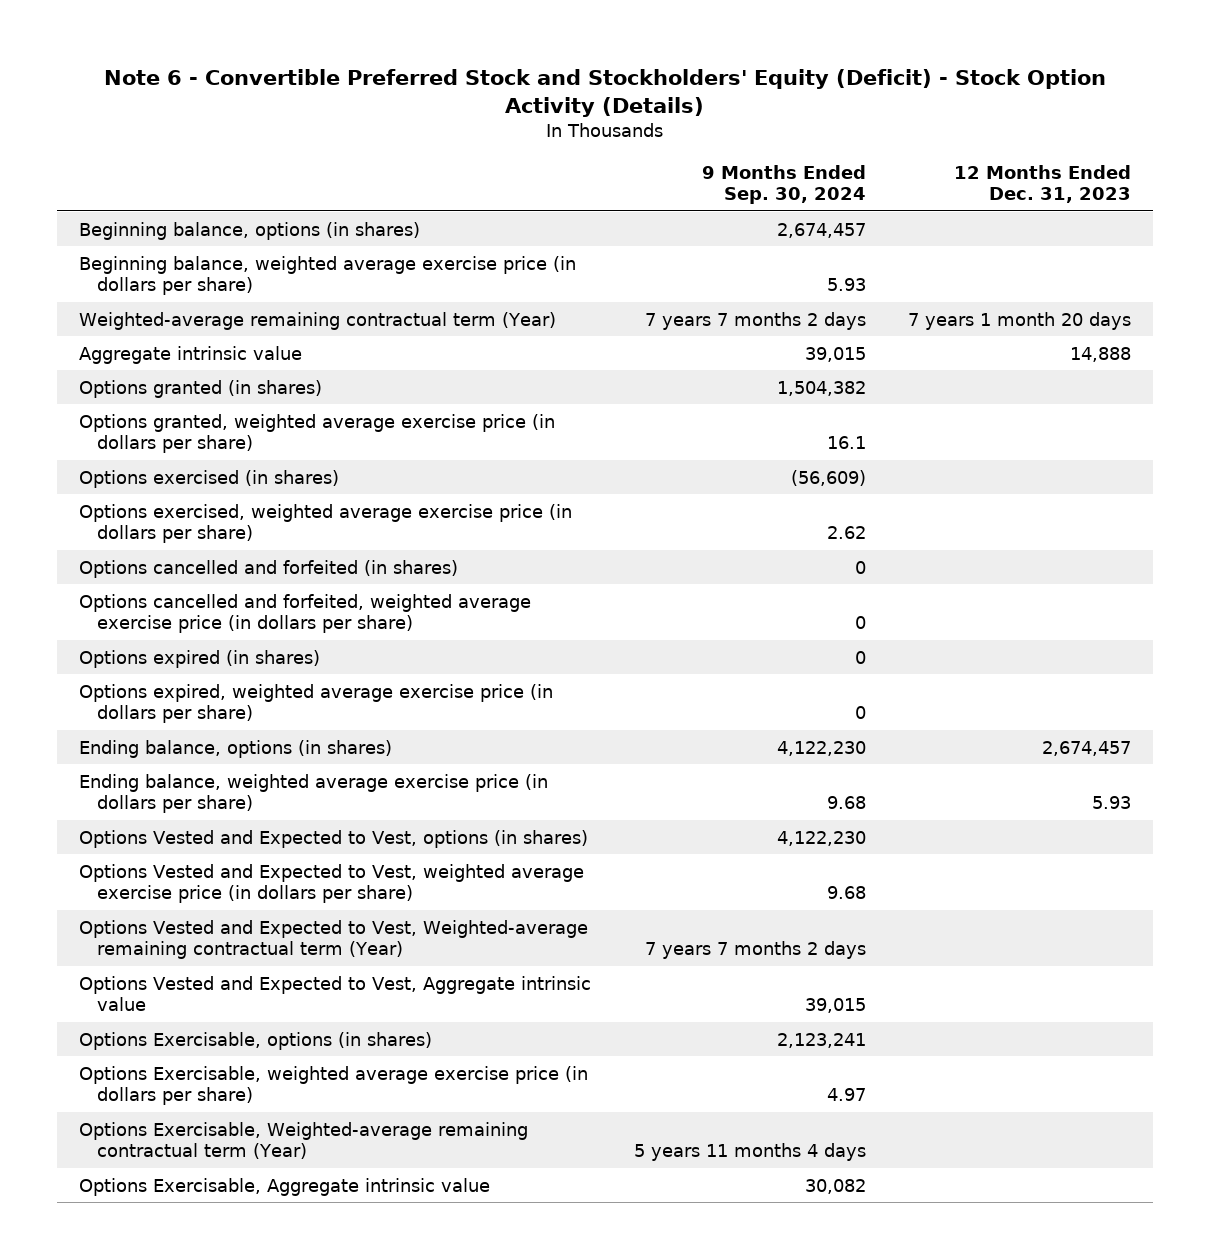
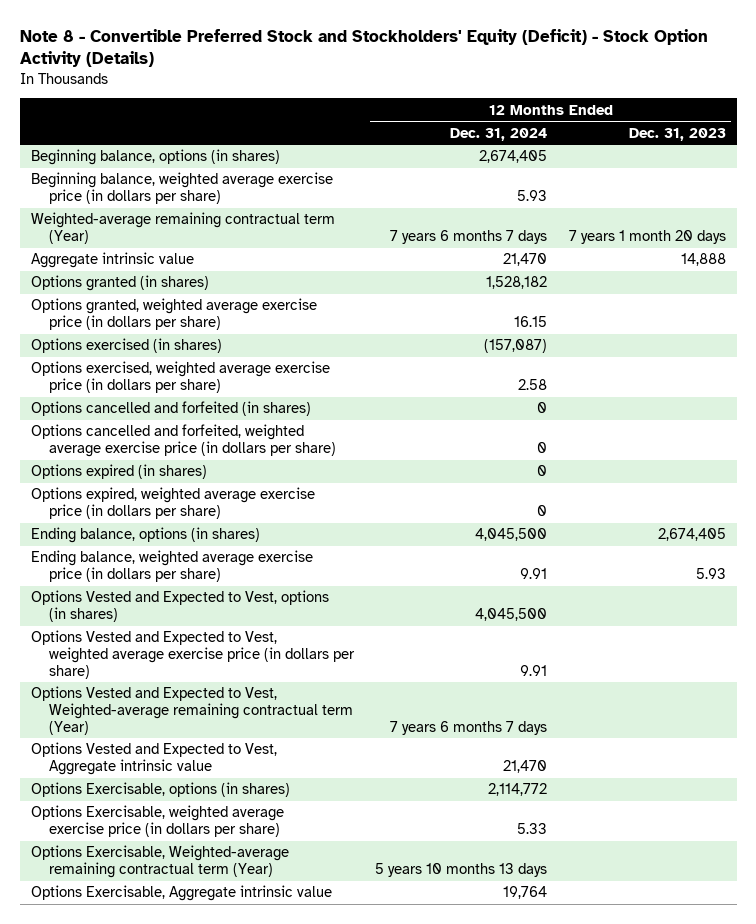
[104,69,1107,118] Note 6 - Convertible Preferred Stock and Stockholders' Equity (Deficit) - Stock Option Activity (Details) -> [19,29,708,68] Note 8 - Convertible Preferred Stock and Stockholders' Equity (Deficit) - Stock Option Activity (Details)
[701,164,866,205] 9 Months Ended Sep. 30, 2024 -> none
none -> [450,127,548,141] Dec. 31, 2024
[1042,740,1132,756] 2,674,457 -> [657,528,726,542] 2,674,405

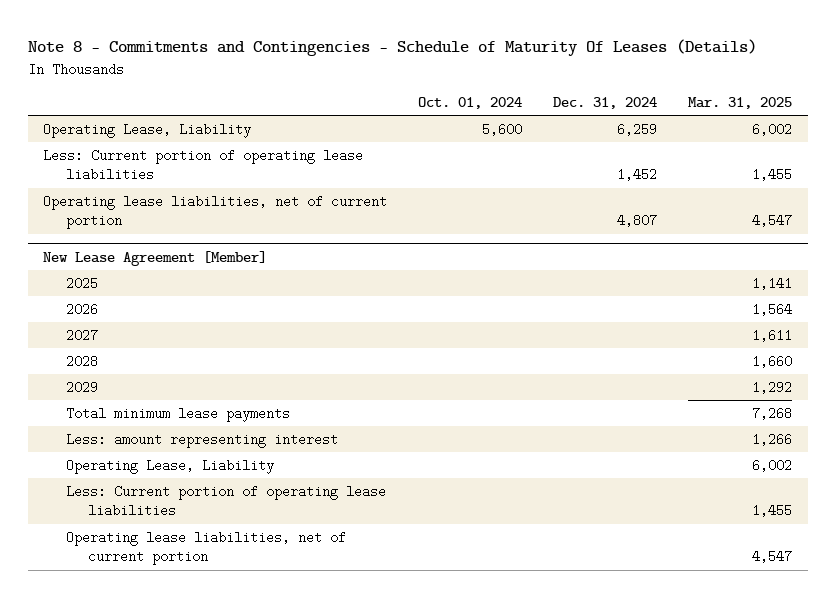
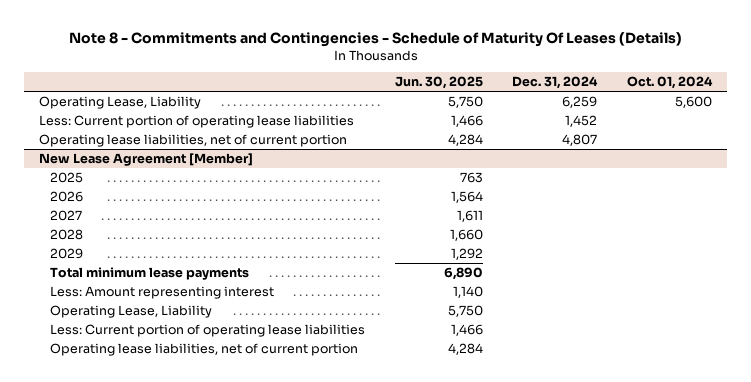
[688,97,793,110] Mar. 31, 2025 -> none
none -> [394,76,483,90] Jun. 30, 2025
[65,432,338,448] Less: amount representing interest -> [49,285,274,299] Less: Amount representing interest

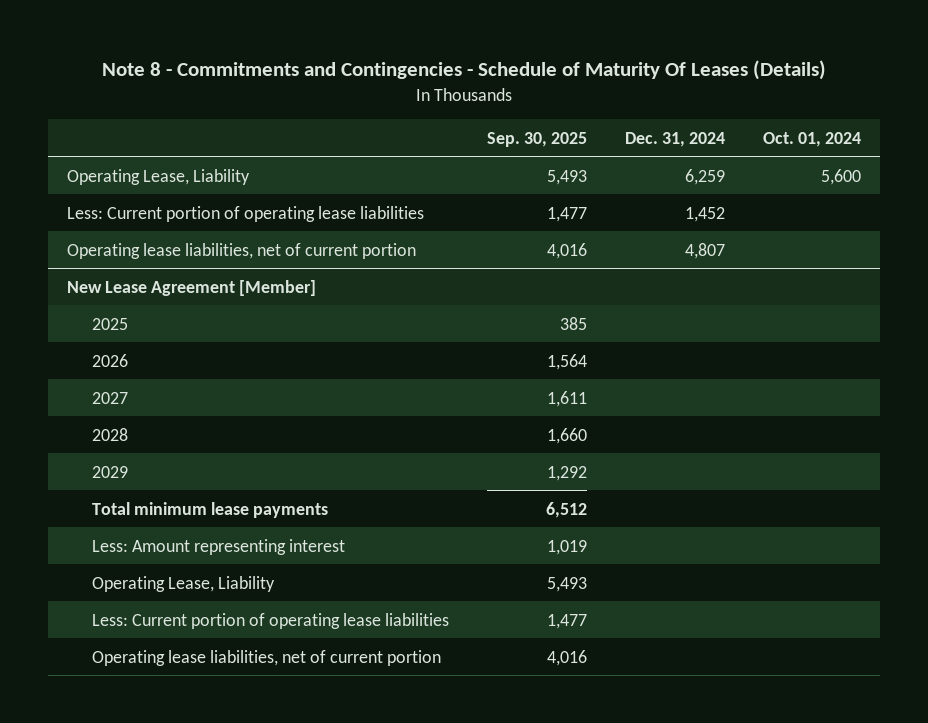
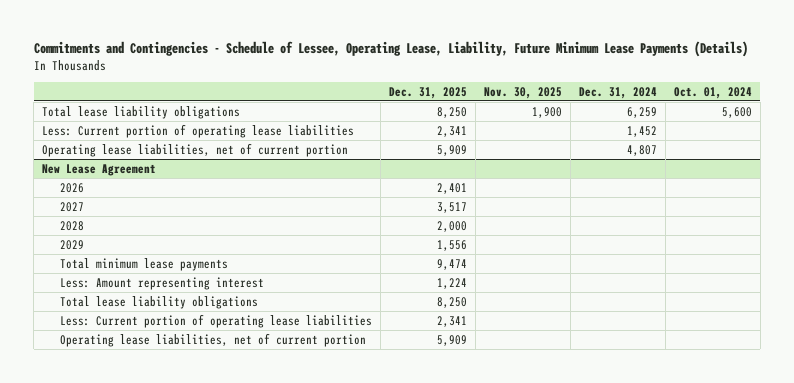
[101,60,826,81] Note 8 - Commitments and Contingencies - Schedule of Maturity Of Leases (Details) -> [33,40,748,57] Commitments and Contingencies - Schedule of Lessee, Operating Lease, Liability, Future Minimum Lease Payments (Details)
[487,131,588,147] Sep. 30, 2025 -> none
none -> [389,86,468,99] Dec. 31, 2025
none -> [484,86,563,99] Nov. 30, 2025
[67,168,251,185] Operating Lease, Liability -> [42,105,241,119] Total lease liability obligations
[92,317,129,330] 2025 -> none
[67,279,317,296] New Lease Agreement [Member] -> [42,163,157,176] New Lease Agreement
[92,575,276,592] Operating Lease, Liability -> [60,295,259,309] Total lease liability obligations

